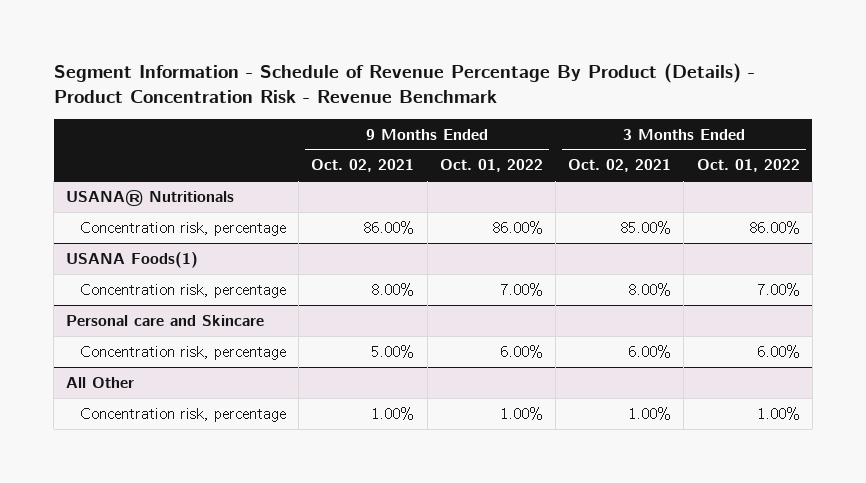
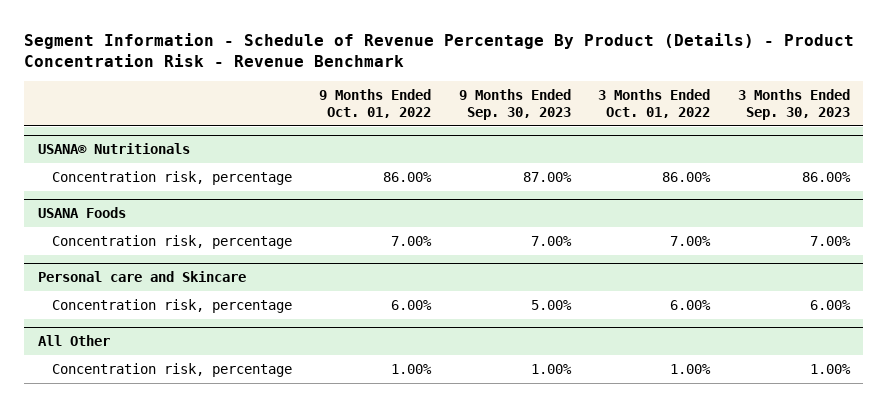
[311,159,415,173] Oct. 02, 2021 -> none
[568,159,672,173] Oct. 02, 2021 -> none
none -> [458,88,571,121] 9 Months Ended Sep. 30, 2023
none -> [737,88,850,121] 3 Months Ended Sep. 30, 2023
[66,251,199,268] USANA Foods(1) -> [38,207,127,219] USANA Foods

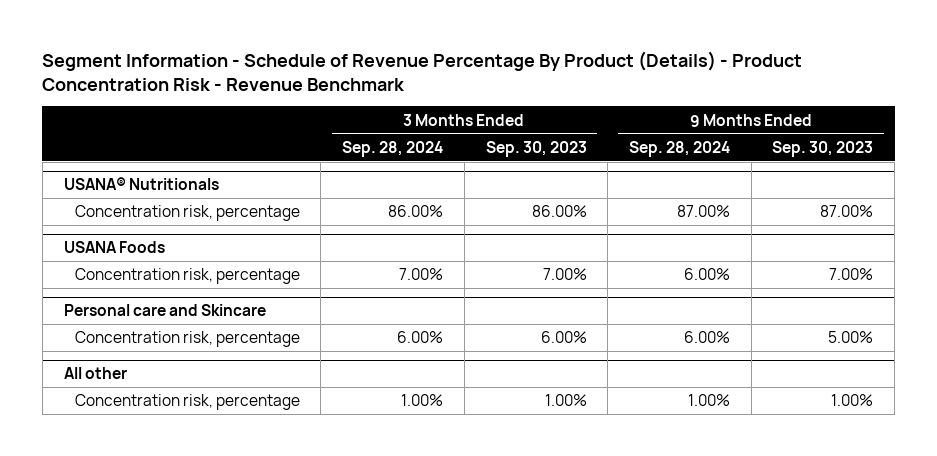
[319,88,432,119] 9 Months Ended Oct. 01, 2022 -> none
[598,88,711,119] 3 Months Ended Oct. 01, 2022 -> none
none -> [342,141,444,158] Sep. 28, 2024
none -> [629,141,731,158] Sep. 28, 2024
[38,335,111,347] All Other -> [63,367,127,380] All other

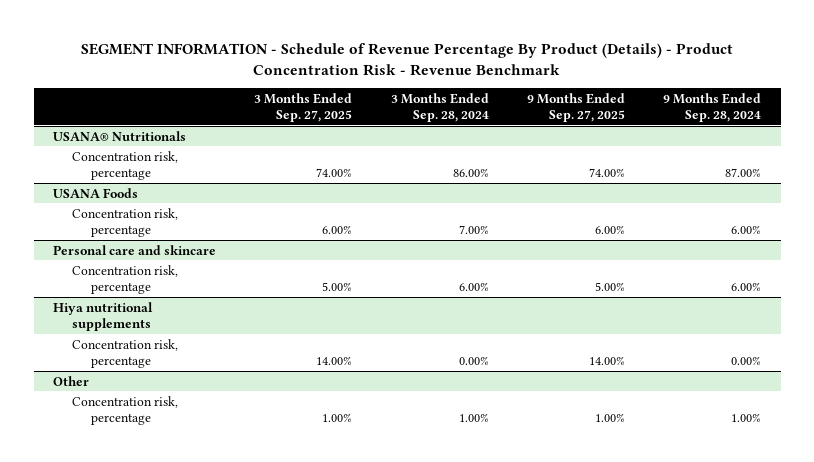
[42,50,803,91] Segment Information - Schedule of Revenue Percentage By Product (Details) - Product Concentration Risk - Revenue Benchmark -> [81,43,734,76] SEGMENT INFORMATION - Schedule of Revenue Percentage By Product (Details) - Product Concentration Risk - Revenue Benchmark
[485,141,587,158] Sep. 30, 2023 -> none
[772,141,874,158] Sep. 30, 2023 -> none
none -> [254,92,353,122] 3 Months Ended Sep. 27, 2025
none -> [527,92,626,122] 9 Months Ended Sep. 27, 2025
[63,304,266,317] Personal care and Skincare -> [52,244,216,255] Personal care and skincare
none -> [52,301,153,331] Hiya nutritional supplements
none -> [71,338,178,368] Concentration risk, percentage
[63,367,127,380] All other -> [52,375,89,386] Other

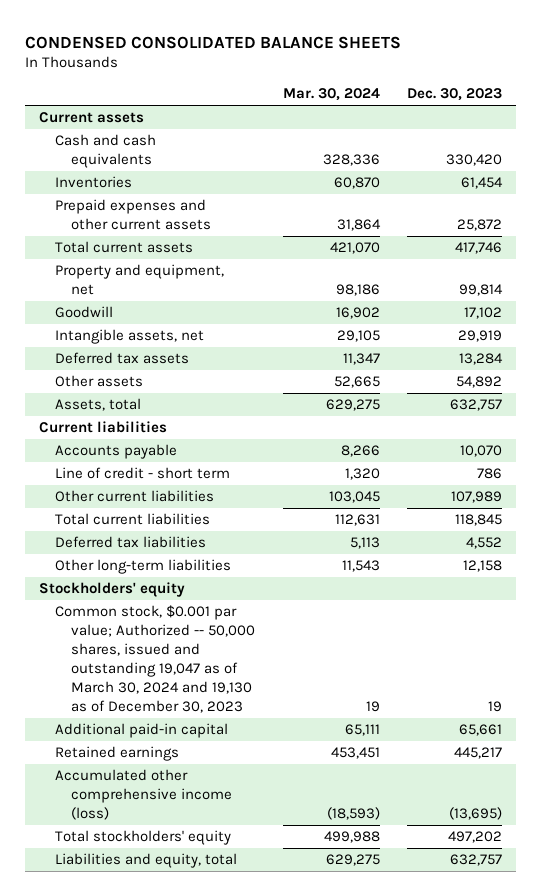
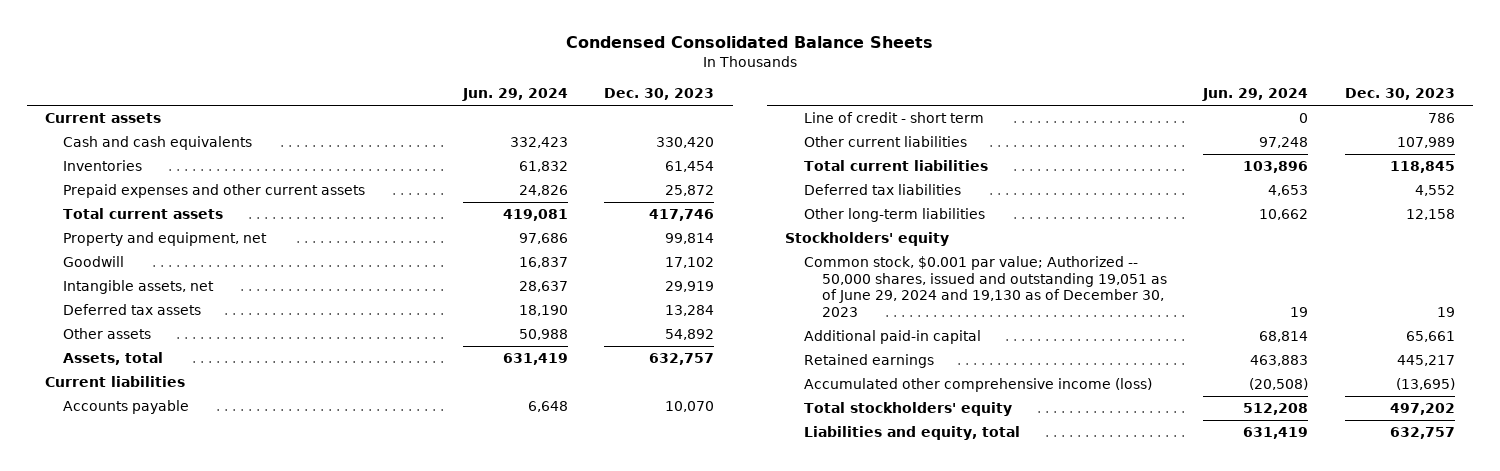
[24,35,401,49] CONDENSED CONSOLIDATED BALANCE SHEETS -> [565,36,933,49] Condensed Consolidated Balance Sheets
[282,88,380,102] Mar. 30, 2024 -> none
none -> [461,87,568,101] Jun. 29, 2024
[54,605,255,714] Common stock, $0.001 par value; Authorized -- 50,000 shares, issued and outstanding 19,047 as of March 30, 2024 and 19,130 as of December 30, 2023 -> [803,256,1167,317] Common stock, $0.001 par value; Authorized -- 50,000 shares, issued and outstanding 19,051 as of June 29, 2024 and 19,130 as of December 30, 2023

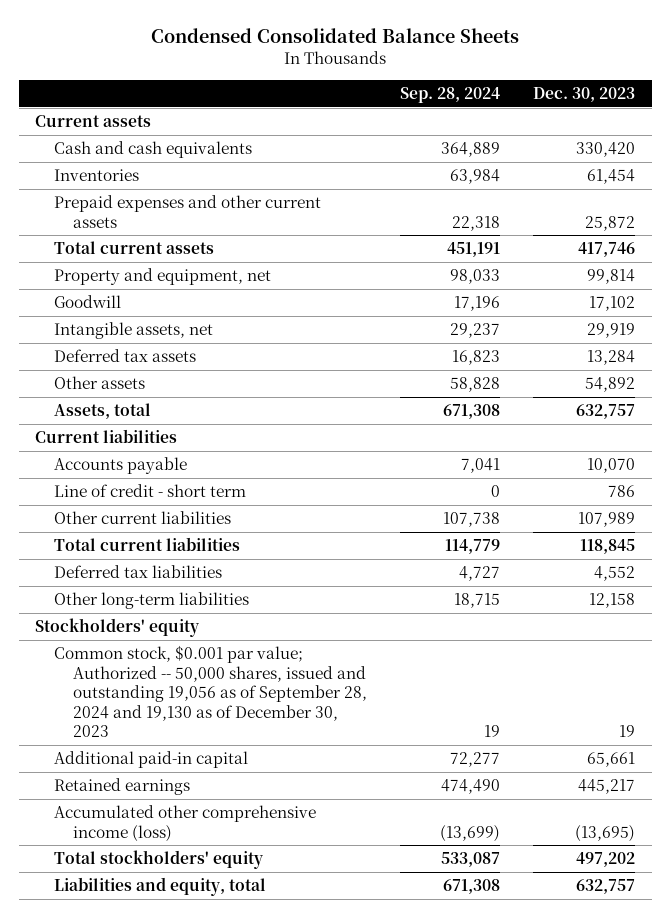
[461,87,568,101] Jun. 29, 2024 -> none
none -> [400,87,501,104] Sep. 28, 2024
[803,256,1167,317] Common stock, $0.001 par value; Authorized -- 50,000 shares, issued and outstanding 19,051 as of June 29, 2024 and 19,130 as of December 30, 2023 -> [54,645,368,738] Common stock, $0.001 par value; Authorized -- 50,000 shares, issued and outstanding 19,056 as of September 28, 2024 and 19,130 as of December 30, 2023

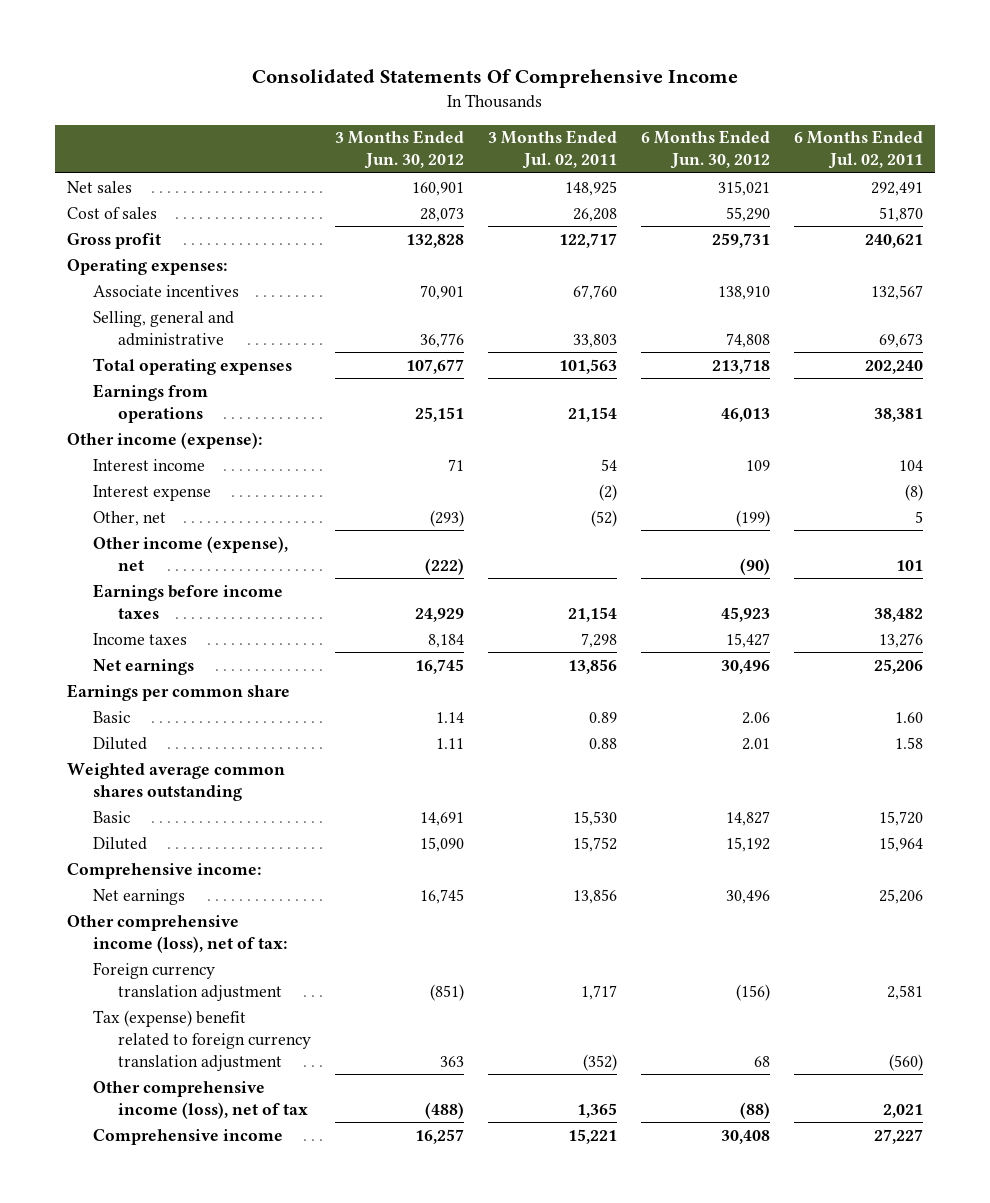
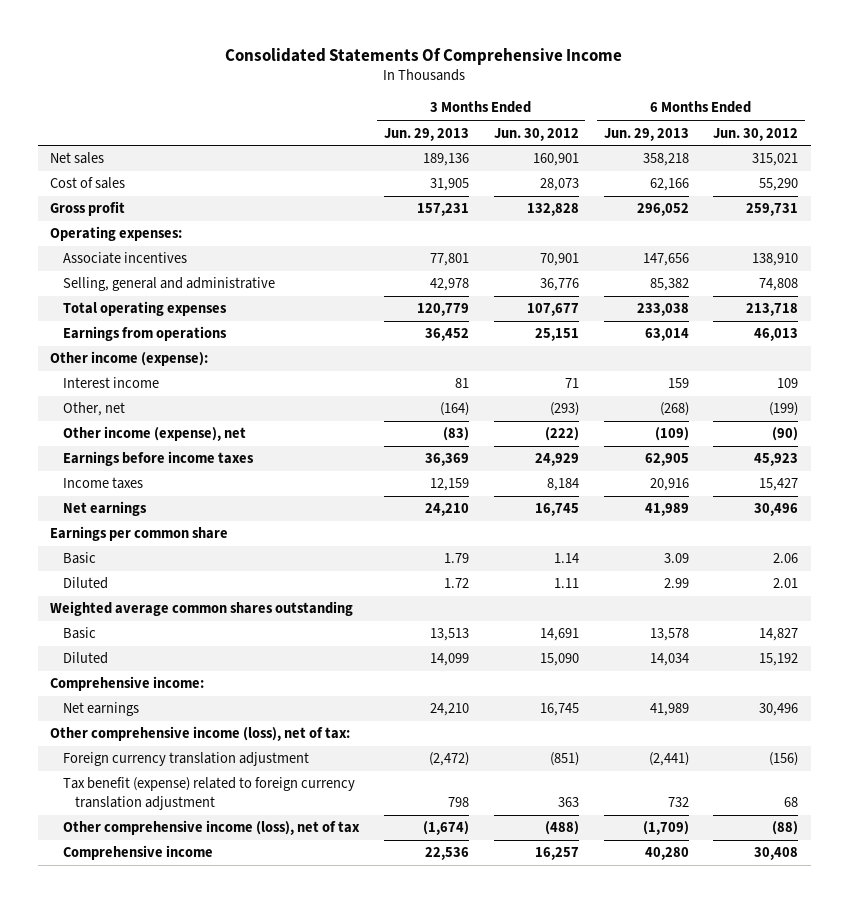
[487,130,617,170] 3 Months Ended Jul. 02, 2011 -> none
[793,130,923,170] 6 Months Ended Jul. 02, 2011 -> none
none -> [383,127,469,141] Jun. 29, 2013
none -> [603,127,689,141] Jun. 29, 2013
[92,484,211,501] Interest expense -> none
[92,1009,312,1071] Tax (expense) benefit related to foreign currency translation adjustment -> [62,777,355,811] Tax benefit (expense) related to foreign currency translation adjustment

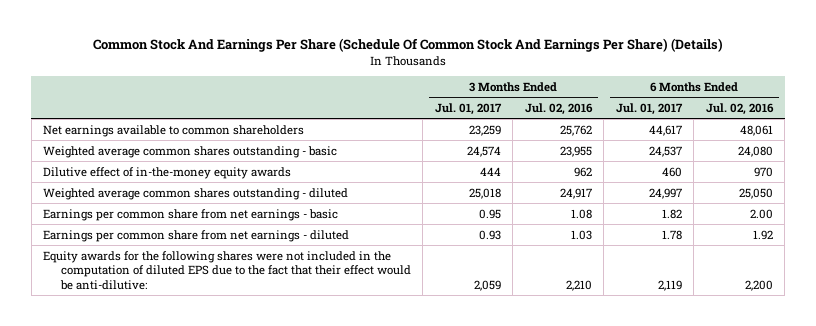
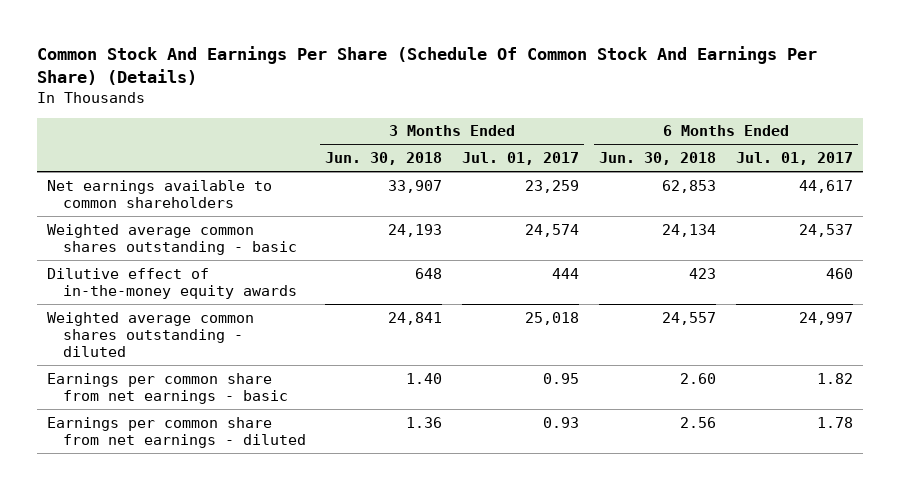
[524,103,593,116] Jul. 02, 2016 -> none
[705,103,774,116] Jul. 02, 2016 -> none
none -> [325,152,443,166] Jun. 30, 2018
none -> [599,152,717,166] Jun. 30, 2018
[43,250,411,290] Equity awards for the following shares were not included in the computation of diluted EPS due to the fact that their effect would be anti-dilutive: -> none

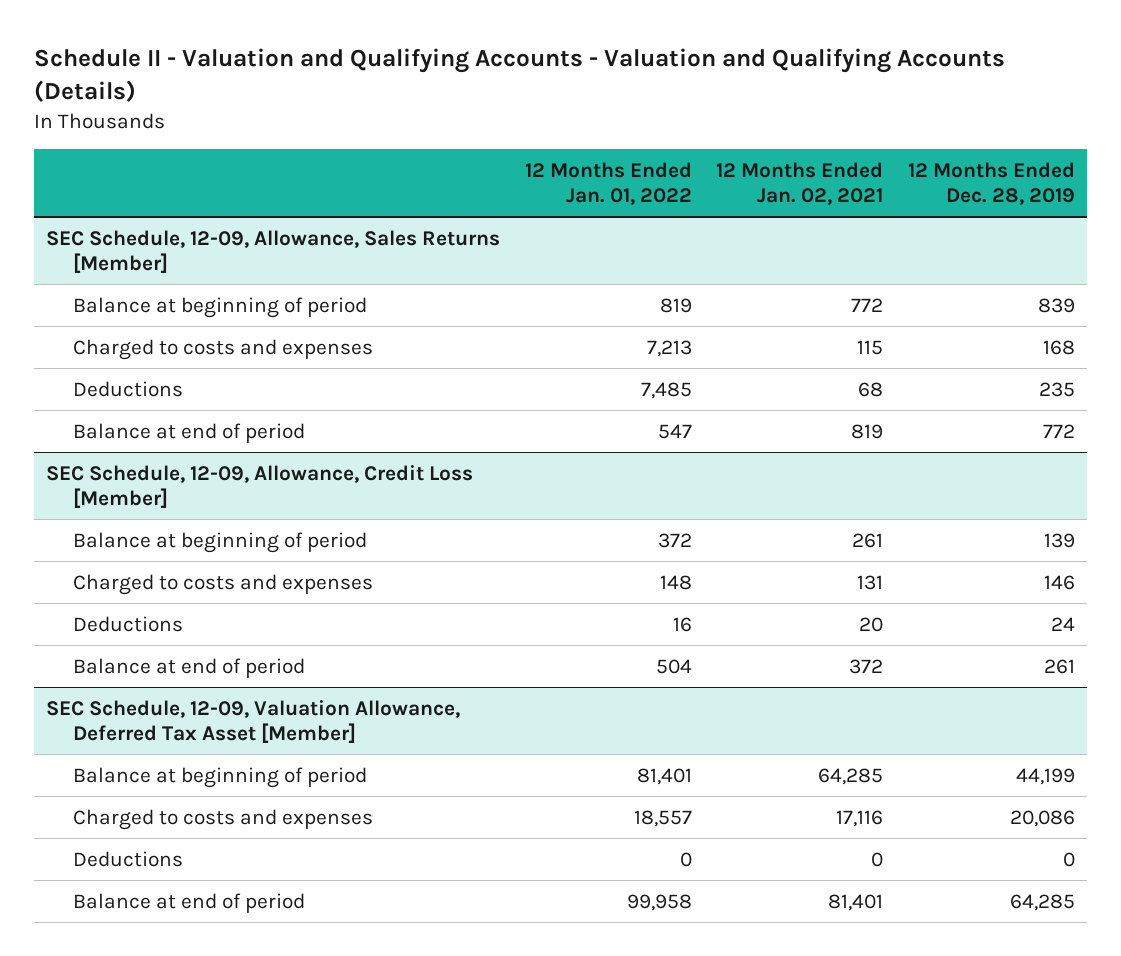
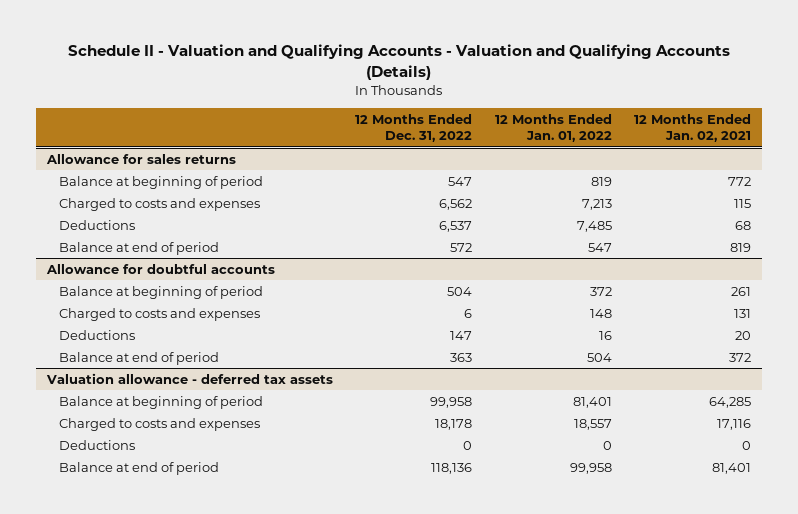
[907,161,1075,206] 12 Months Ended Dec. 28, 2019 -> none
none -> [355,113,473,143] 12 Months Ended Dec. 31, 2022
[45,229,500,274] SEC Schedule, 12-09, Allowance, Sales Returns [Member] -> [46,153,237,164] Allowance for sales returns
[45,464,473,509] SEC Schedule, 12-09, Allowance, Credit Loss [Member] -> [46,263,276,274] Allowance for doubtful accounts
[45,699,460,744] SEC Schedule, 12-09, Valuation Allowance, Deferred Tax Asset [Member] -> [46,372,334,384] Valuation allowance - deferred tax assets

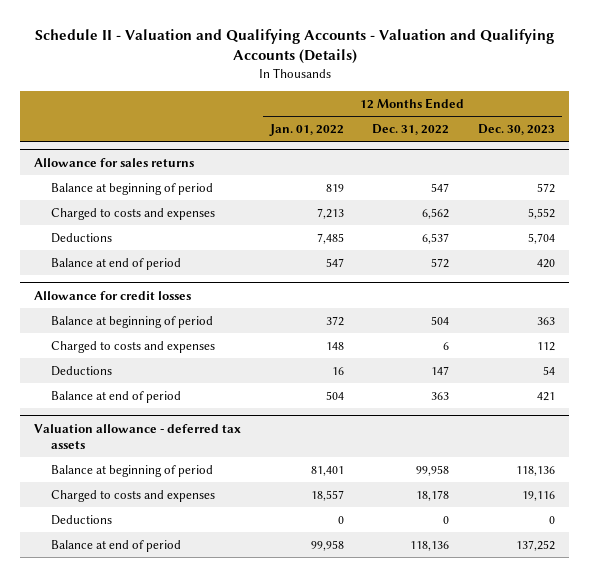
[633,113,751,143] 12 Months Ended Jan. 02, 2021 -> none
none -> [478,123,556,135] Dec. 30, 2023
[46,263,276,274] Allowance for doubtful accounts -> [34,290,192,300] Allowance for credit losses

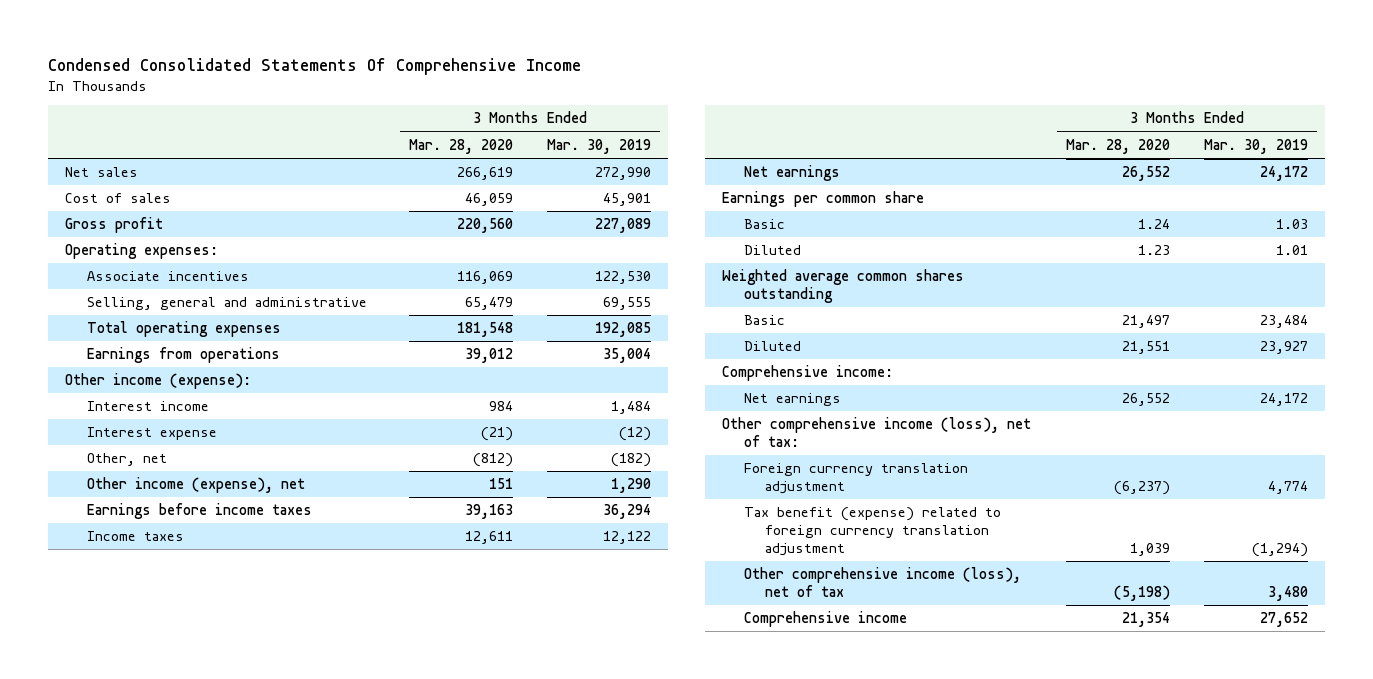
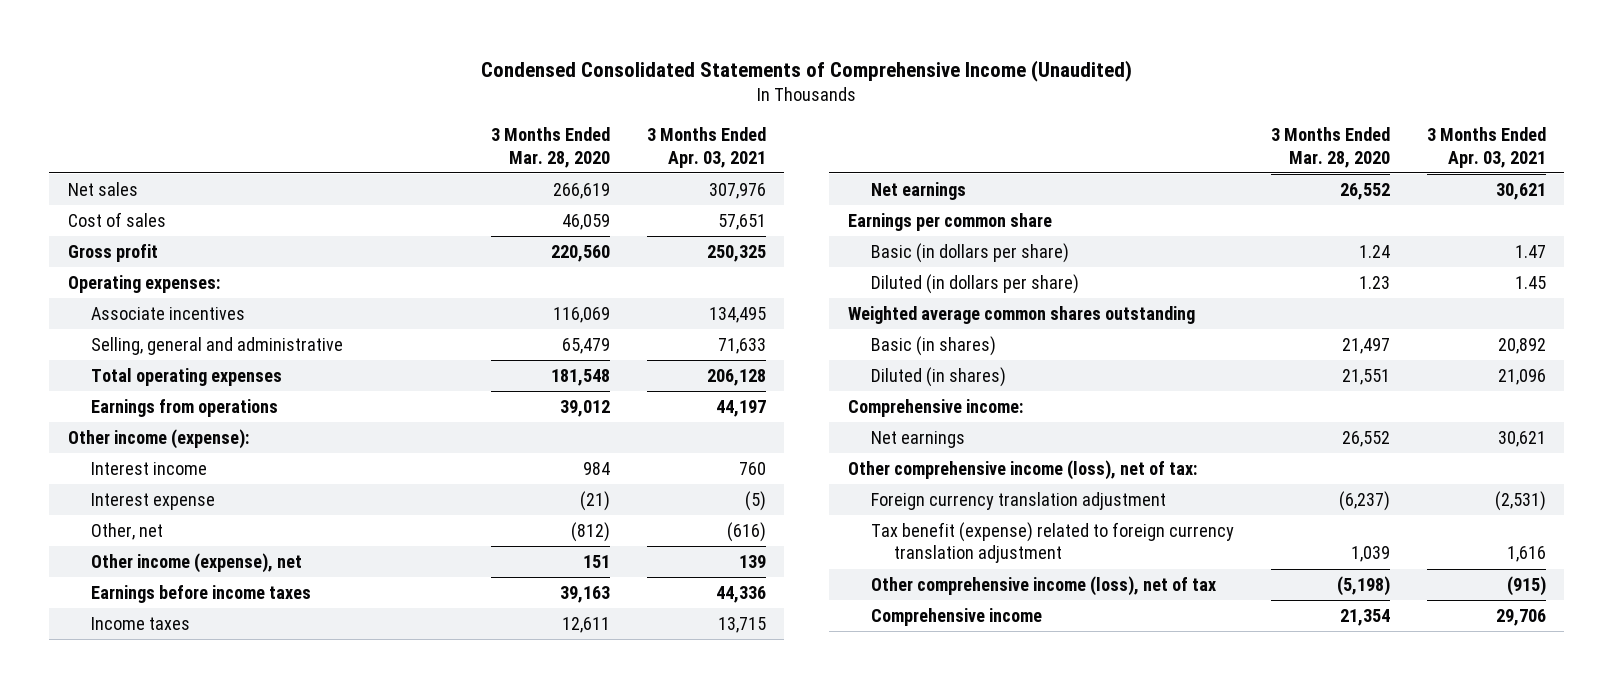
[47,57,581,75] Condensed Consolidated Statements Of Comprehensive Income -> [480,60,1132,83] Condensed Consolidated Statements of Comprehensive Income (Unaudited)
[547,138,652,154] Mar. 30, 2019 -> none
none -> [646,127,766,168] 3 Months Ended Apr. 03, 2021
[743,219,785,230] Basic -> [870,242,1069,263] Basic (in dollars per share)
[743,245,801,256] Diluted -> [870,273,1079,294] Diluted (in dollars per share)
[743,315,785,326] Basic -> [870,335,996,356] Basic (in shares)
[743,341,801,352] Diluted -> [870,366,1006,387] Diluted (in shares)

